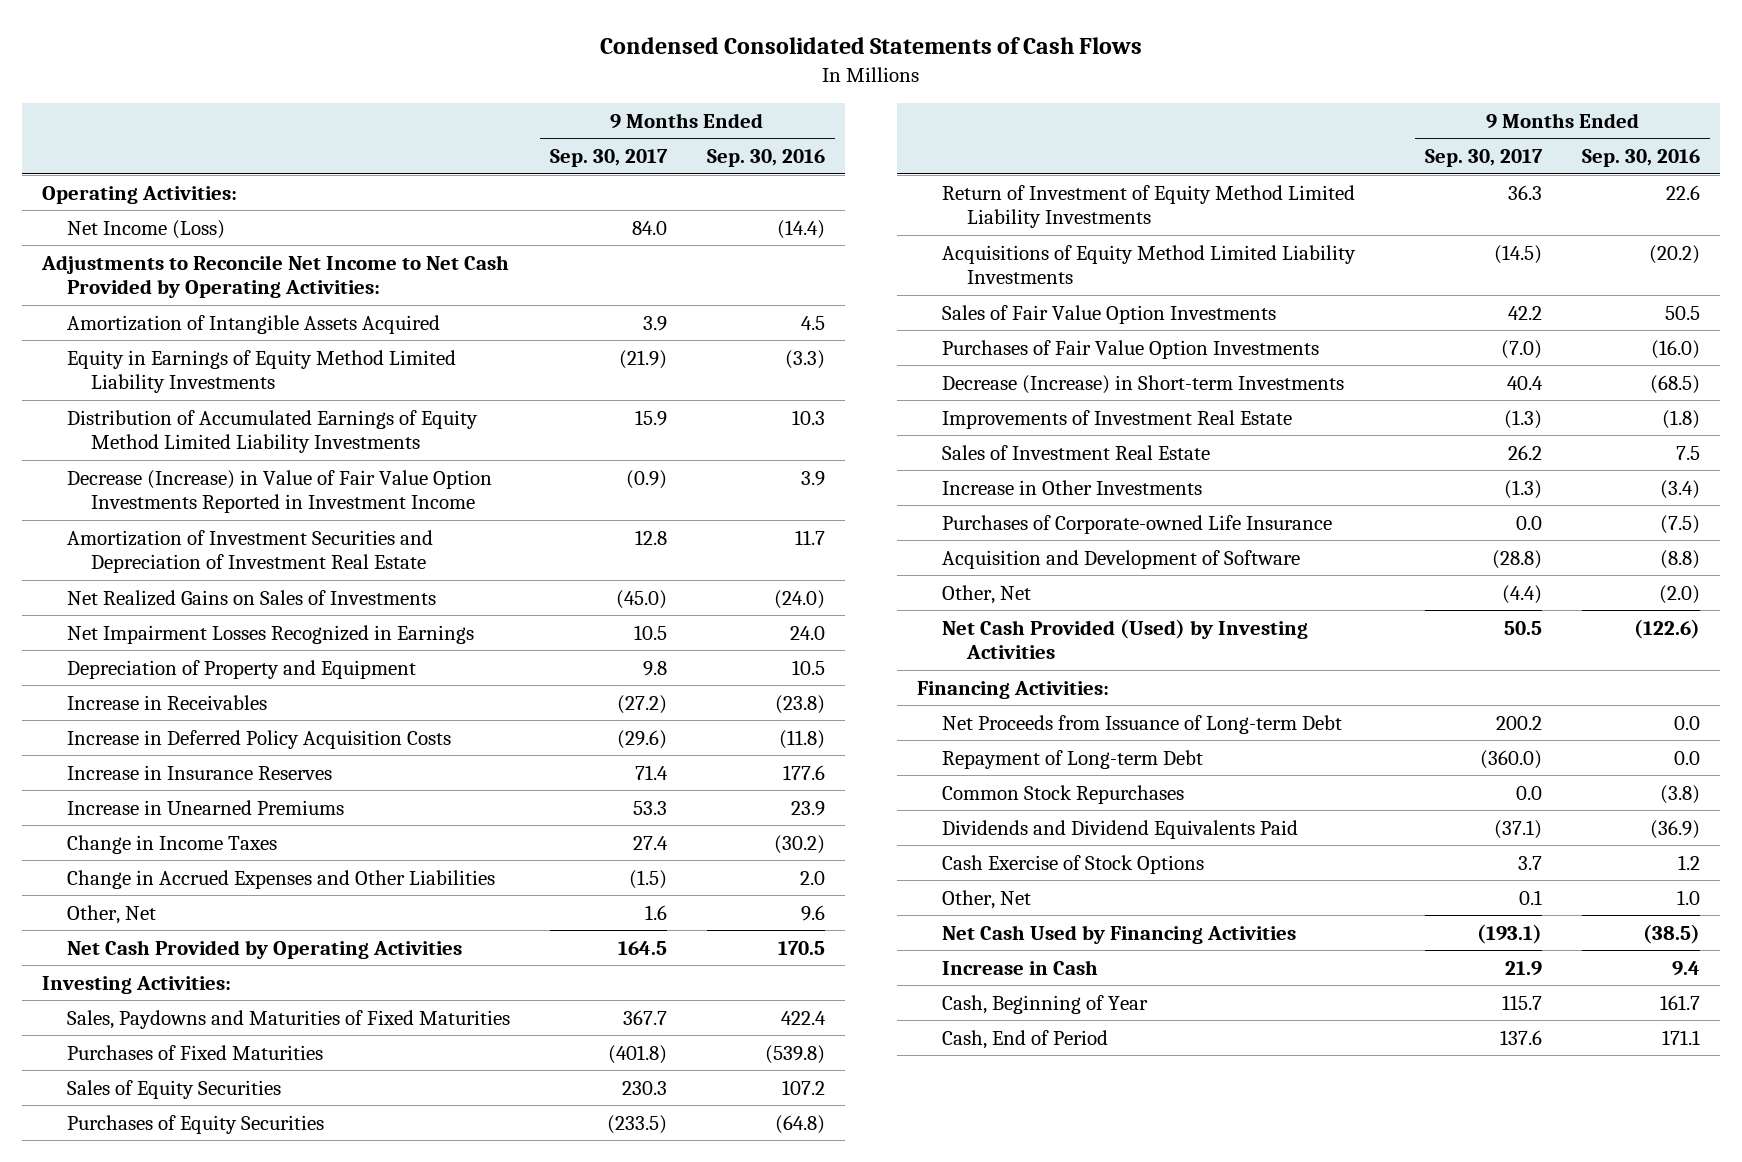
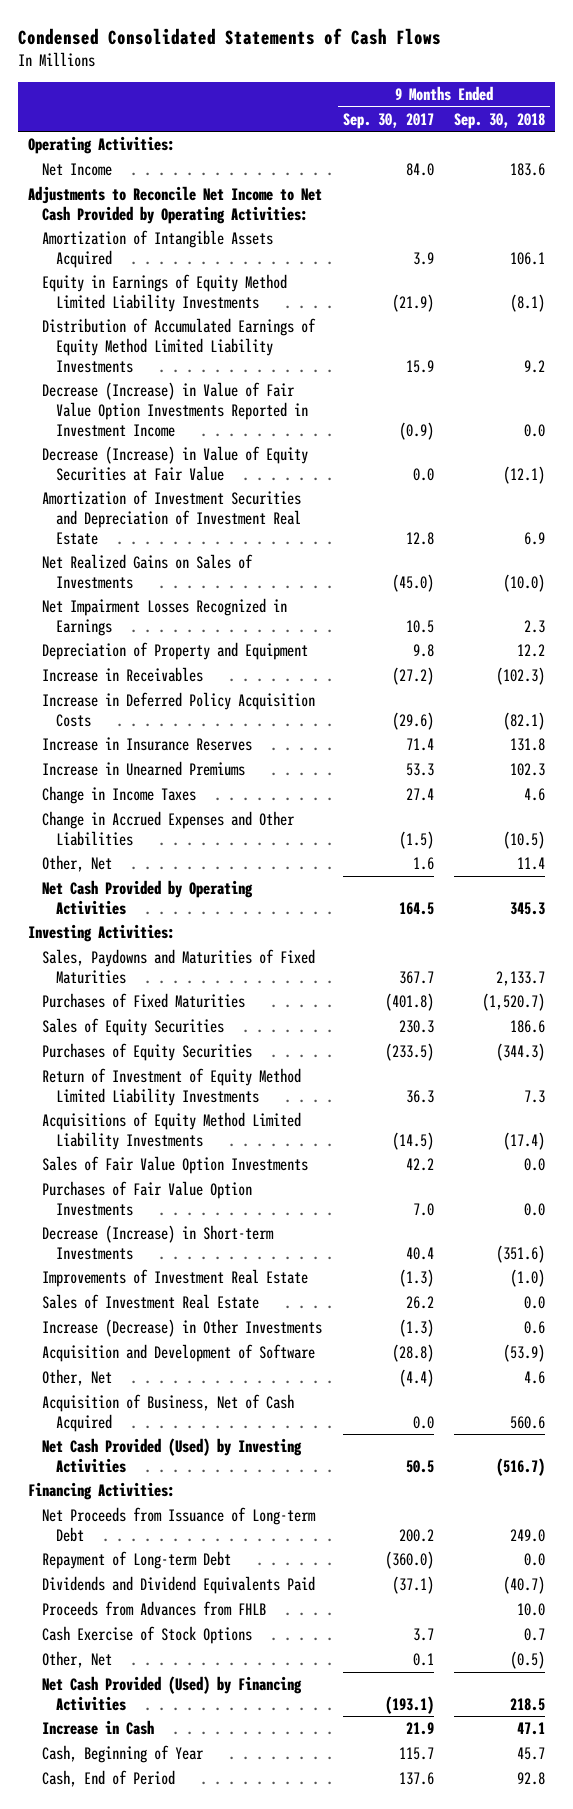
[706,149,825,168] Sep. 30, 2016 -> none
none -> [453,112,545,129] Sep. 30, 2018
[66,219,225,239] Net Income (Loss) -> [42,163,113,177] Net Income
none -> [42,446,309,481] Decrease (Increase) in Value of Equity Securities at Fair Value
[1501,339,1543,359] (7.0) -> [412,1202,434,1216] 7.0
[942,514,1333,534] Purchases of Corporate-owned Life Insurance -> none
[942,479,1203,495] Increase in Other Investments -> [42,1319,323,1338] Increase (Decrease) in Other Investments
none -> [42,1394,295,1432] Acquisition of Business, Net of Cash Acquired
[942,784,1185,804] Common Stock Repurchases -> none
none -> [42,1601,267,1617] Proceeds from Advances from FHLB
[942,924,1297,944] Net Cash Used by Financing Activities -> [42,1676,303,1711] Net Cash Provided (Used) by Financing Activities

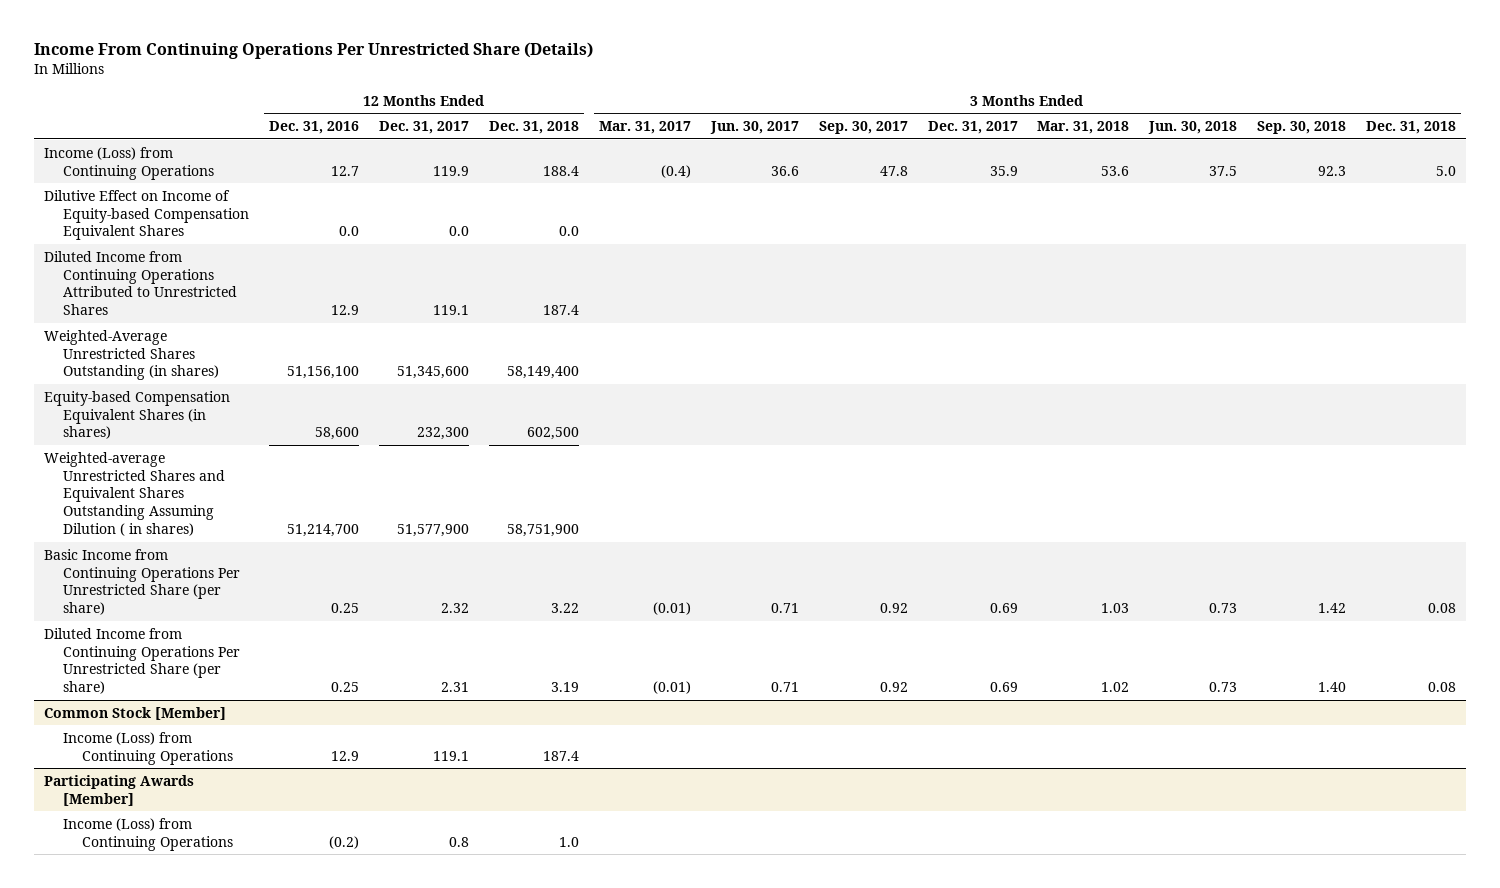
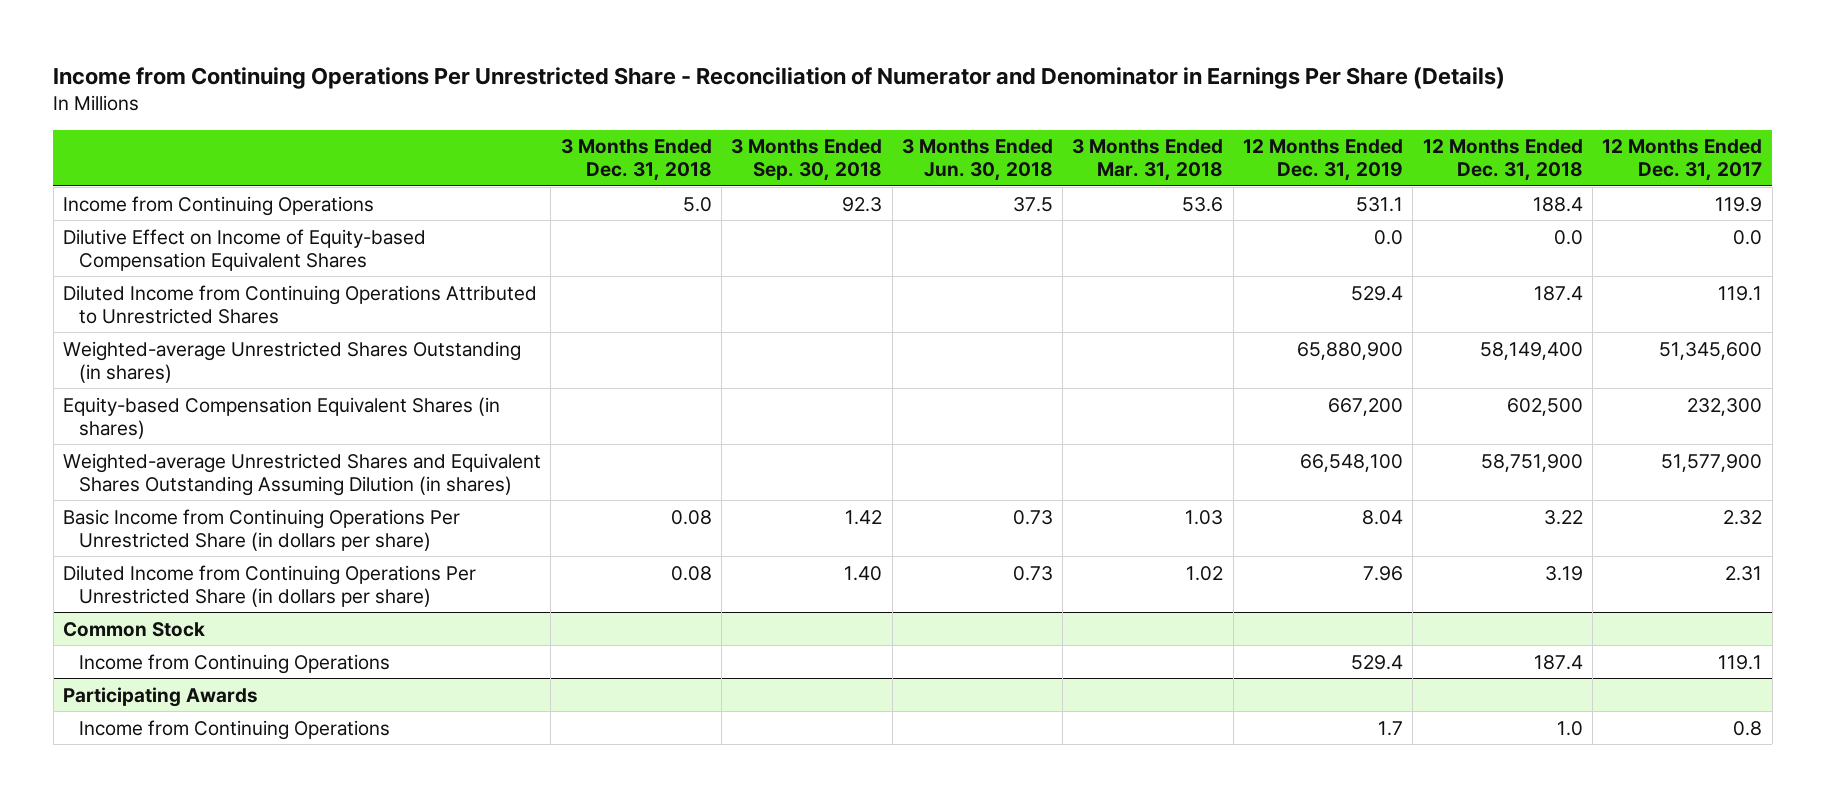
[33,42,593,60] Income From Continuing Operations Per Unrestricted Share (Details) -> [53,66,1506,89] Income from Continuing Operations Per Unrestricted Share - Reconciliation of Numerator and Denominator in Earnings Per Share (Details)
[268,120,359,134] Dec. 31, 2016 -> none
[598,120,691,134] Mar. 31, 2017 -> none
[709,120,799,134] Jun. 30, 2017 -> none
[818,120,908,134] Sep. 30, 2017 -> none
[927,120,1018,134] Dec. 31, 2017 -> none
none -> [1243,139,1404,182] 12 Months Ended Dec. 31, 2019
[43,146,214,180] Income (Loss) from Continuing Operations -> [63,195,375,216] Income from Continuing Operations
[43,329,219,381] Weighted-Average Unrestricted Shares Outstanding (in shares) -> [63,340,522,383] Weighted-average Unrestricted Shares Outstanding (in shares)
[43,451,225,537] Weighted-average Unrestricted Shares and Equivalent Shares Outstanding Assuming Dilution ( in shares) -> [63,452,542,496] Weighted-average Unrestricted Shares and Equivalent Shares Outstanding Assuming Dilution (in shares)
[43,548,240,616] Basic Income from Continuing Operations Per Unrestricted Share (per share) -> [63,508,461,551] Basic Income from Continuing Operations Per Unrestricted Share (in dollars per share)
[43,627,240,695] Diluted Income from Continuing Operations Per Unrestricted Share (per share) -> [63,564,477,607] Diluted Income from Continuing Operations Per Unrestricted Share (in dollars per share)
[43,706,226,720] Common Stock [Member] -> [63,621,206,637] Common Stock
[62,731,234,765] Income (Loss) from Continuing Operations -> [79,653,391,674] Income from Continuing Operations
[43,774,194,806] Participating Awards [Member] -> [63,686,259,707] Participating Awards
[62,817,234,851] Income (Loss) from Continuing Operations -> [79,719,391,740] Income from Continuing Operations

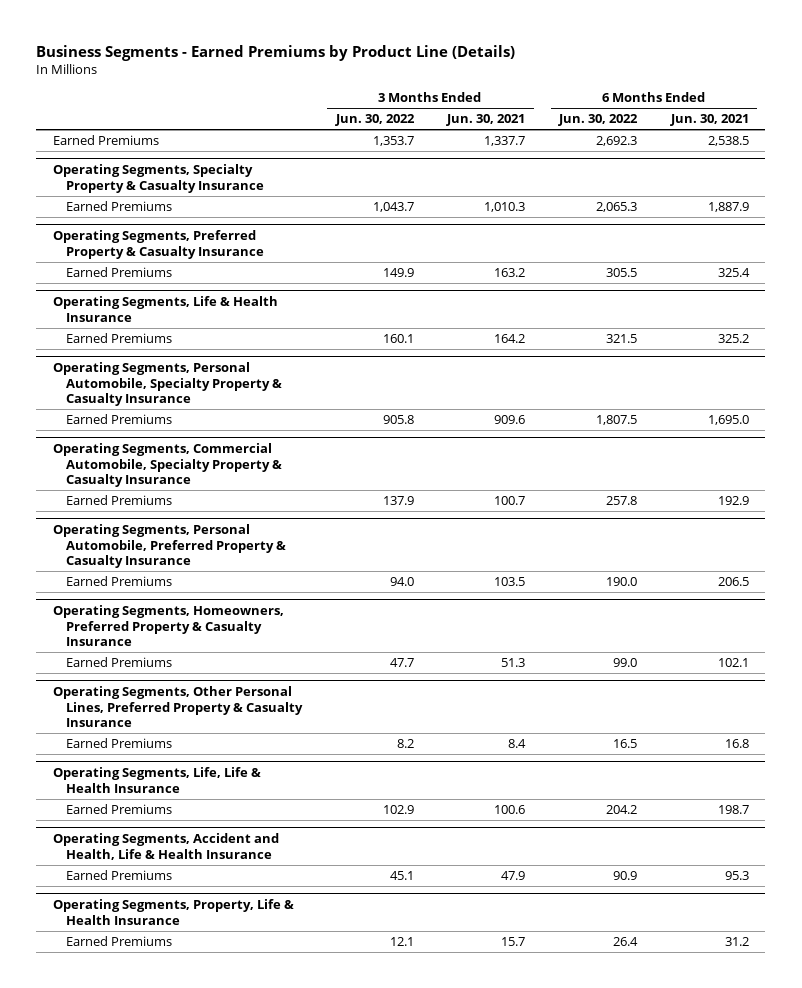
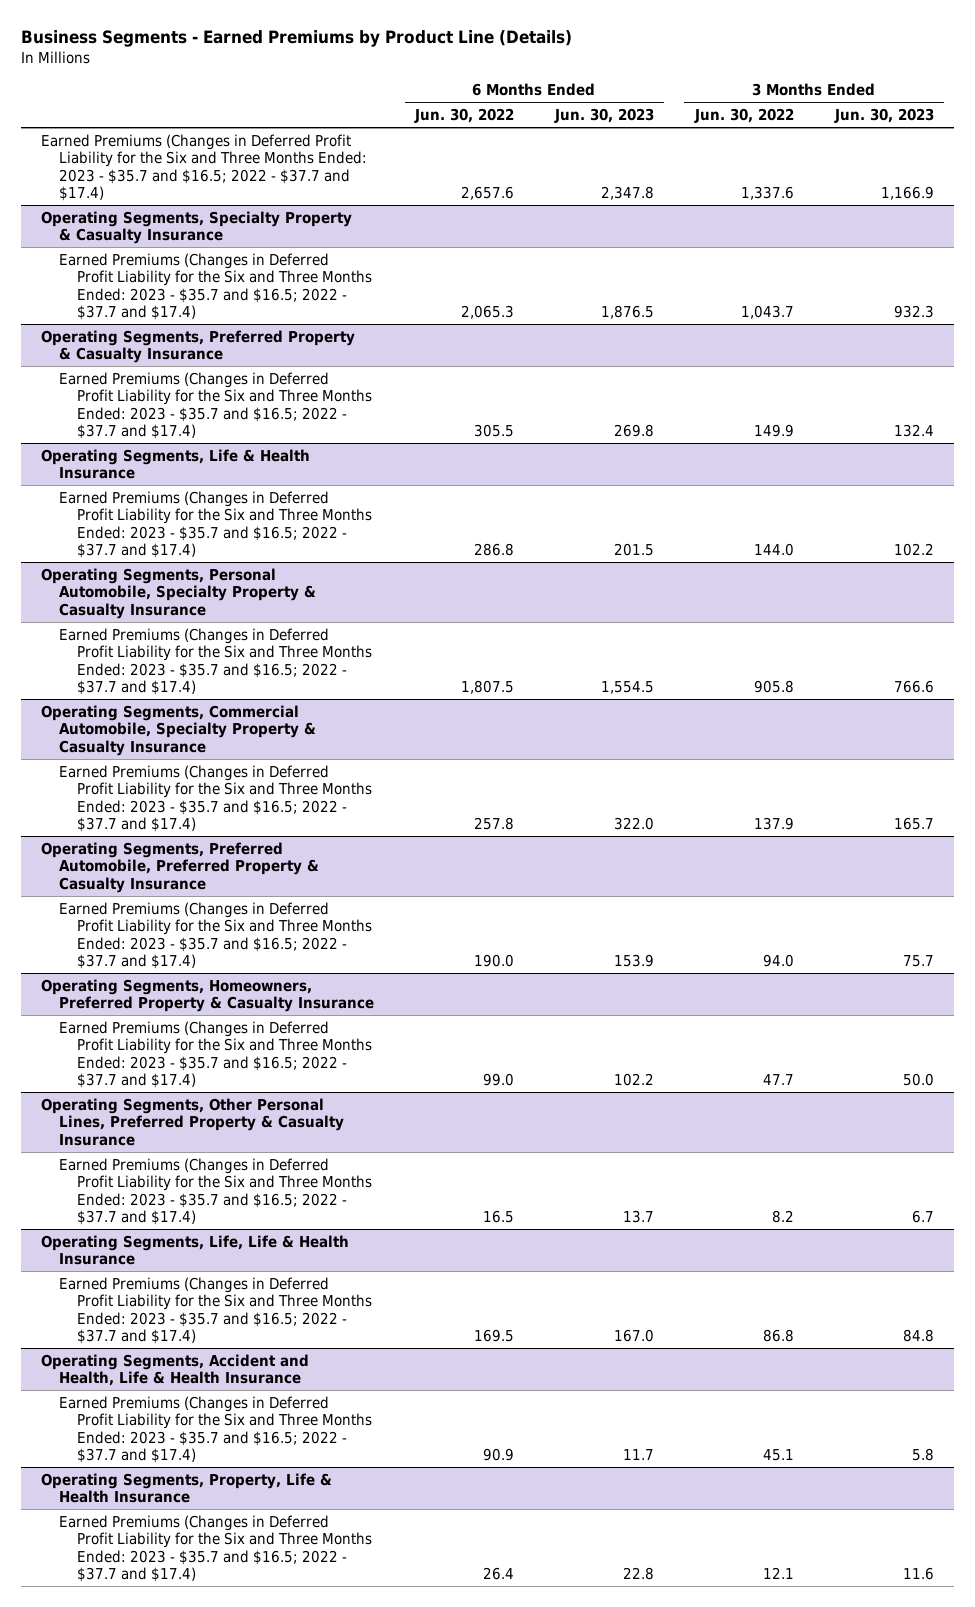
[446,114,526,127] Jun. 30, 2021 -> none
[669,114,749,127] Jun. 30, 2021 -> none
none -> [553,108,654,124] Jun. 30, 2023
none -> [833,108,934,124] Jun. 30, 2023
[53,135,160,146] Earned Premiums -> none
none -> [40,133,368,202] Earned Premiums (Changes in Deferred Profit Liability for the Six and Three Months Ended: 2023 - $35.7 and $16.5; 2022 - $37.7 and $17.4)
[65,201,172,212] Earned Premiums -> [59,252,373,321] Earned Premiums (Changes in Deferred Profit Liability for the Six and Three Months Ended: 2023 - $35.7 and $16.5; 2022 - $37.7 and $17.4)
[65,267,172,278] Earned Premiums -> [59,371,373,440] Earned Premiums (Changes in Deferred Profit Liability for the Six and Three Months Ended: 2023 - $35.7 and $16.5; 2022 - $37.7 and $17.4)
[65,333,172,344] Earned Premiums -> none
none -> [59,490,373,559] Earned Premiums (Changes in Deferred Profit Liability for the Six and Three Months Ended: 2023 - $35.7 and $16.5; 2022 - $37.7 and $17.4)
[65,414,172,425] Earned Premiums -> [59,627,373,696] Earned Premiums (Changes in Deferred Profit Liability for the Six and Three Months Ended: 2023 - $35.7 and $16.5; 2022 - $37.7 and $17.4)
[65,495,172,506] Earned Premiums -> [59,764,373,833] Earned Premiums (Changes in Deferred Profit Liability for the Six and Three Months Ended: 2023 - $35.7 and $16.5; 2022 - $37.7 and $17.4)
[53,523,286,569] Operating Segments, Personal Automobile, Preferred Property & Casualty Insurance -> [40,841,320,893] Operating Segments, Preferred Automobile, Preferred Property & Casualty Insurance
[65,576,172,587] Earned Premiums -> [59,901,373,970] Earned Premiums (Changes in Deferred Profit Liability for the Six and Three Months Ended: 2023 - $35.7 and $16.5; 2022 - $37.7 and $17.4)
[65,657,172,668] Earned Premiums -> [59,1020,373,1089] Earned Premiums (Changes in Deferred Profit Liability for the Six and Three Months Ended: 2023 - $35.7 and $16.5; 2022 - $37.7 and $17.4)
[65,738,172,749] Earned Premiums -> [59,1157,373,1226] Earned Premiums (Changes in Deferred Profit Liability for the Six and Three Months Ended: 2023 - $35.7 and $16.5; 2022 - $37.7 and $17.4)
[65,804,172,815] Earned Premiums -> none
none -> [59,1276,373,1345] Earned Premiums (Changes in Deferred Profit Liability for the Six and Three Months Ended: 2023 - $35.7 and $16.5; 2022 - $37.7 and $17.4)
[65,870,172,881] Earned Premiums -> [59,1395,373,1464] Earned Premiums (Changes in Deferred Profit Liability for the Six and Three Months Ended: 2023 - $35.7 and $16.5; 2022 - $37.7 and $17.4)
[65,936,172,947] Earned Premiums -> [59,1514,373,1583] Earned Premiums (Changes in Deferred Profit Liability for the Six and Three Months Ended: 2023 - $35.7 and $16.5; 2022 - $37.7 and $17.4)

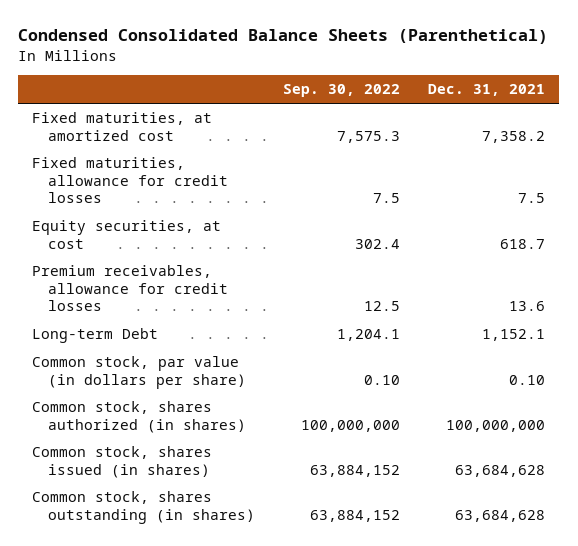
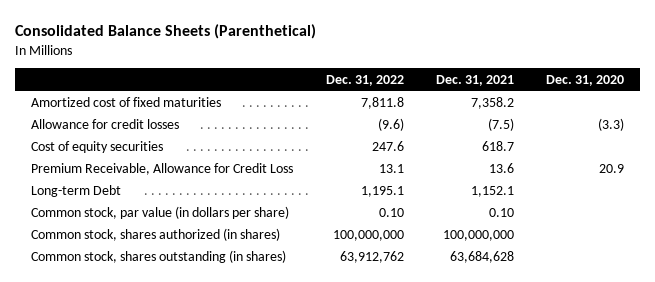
[18,28,549,44] Condensed Consolidated Balance Sheets (Parenthetical) -> [15,24,317,40] Consolidated Balance Sheets (Parenthetical)
[283,84,401,98] Sep. 30, 2022 -> none
none -> [325,74,404,86] Dec. 31, 2022
none -> [545,74,624,86] Dec. 31, 2020
[32,112,213,141] Fixed maturities, at amortized cost -> [31,96,222,107] Amortized cost of fixed maturities
[32,157,229,203] Fixed maturities, allowance for credit losses -> [31,118,180,129] Allowance for credit losses
[518,192,546,203] 7.5 -> [487,117,514,131] (7.5)
[32,220,222,249] Equity securities, at cost -> [31,140,164,153] Cost of equity securities
[32,265,229,311] Premium receivables, allowance for credit losses -> [31,162,294,175] Premium Receivable, Allowance for Credit Loss
[32,446,213,478] Common stock, shares issued (in shares) -> none

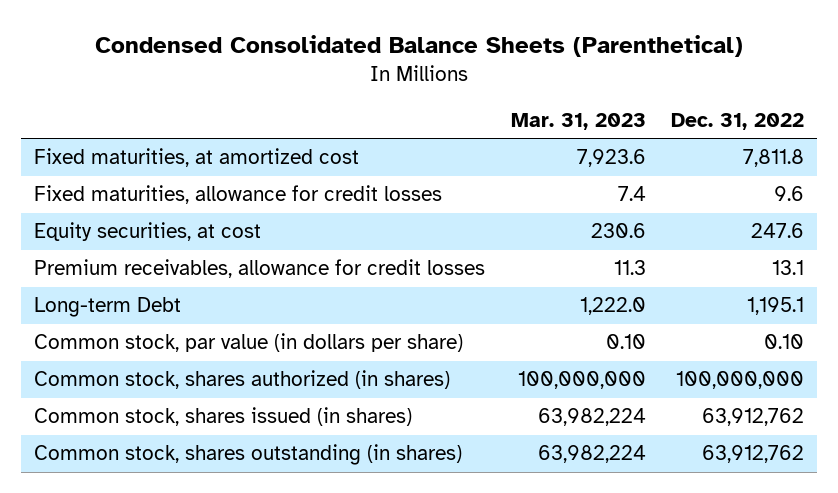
[15,24,317,40] Consolidated Balance Sheets (Parenthetical) -> [95,35,744,58] Condensed Consolidated Balance Sheets (Parenthetical)
[435,74,514,86] Dec. 31, 2021 -> none
[545,74,624,86] Dec. 31, 2020 -> none
none -> [510,113,646,131] Mar. 31, 2023
[31,96,222,107] Amortized cost of fixed maturities -> [33,148,359,168] Fixed maturities, at amortized cost
[31,118,180,129] Allowance for credit losses -> [33,185,442,205] Fixed maturities, allowance for credit losses
[377,117,404,131] (9.6) -> [774,186,805,202] 9.6
[31,140,164,153] Cost of equity securities -> [33,222,261,242] Equity securities, at cost
[31,162,294,175] Premium Receivable, Allowance for Credit Loss -> [33,259,485,279] Premium receivables, allowance for credit losses
none -> [33,407,412,427] Common stock, shares issued (in shares)

